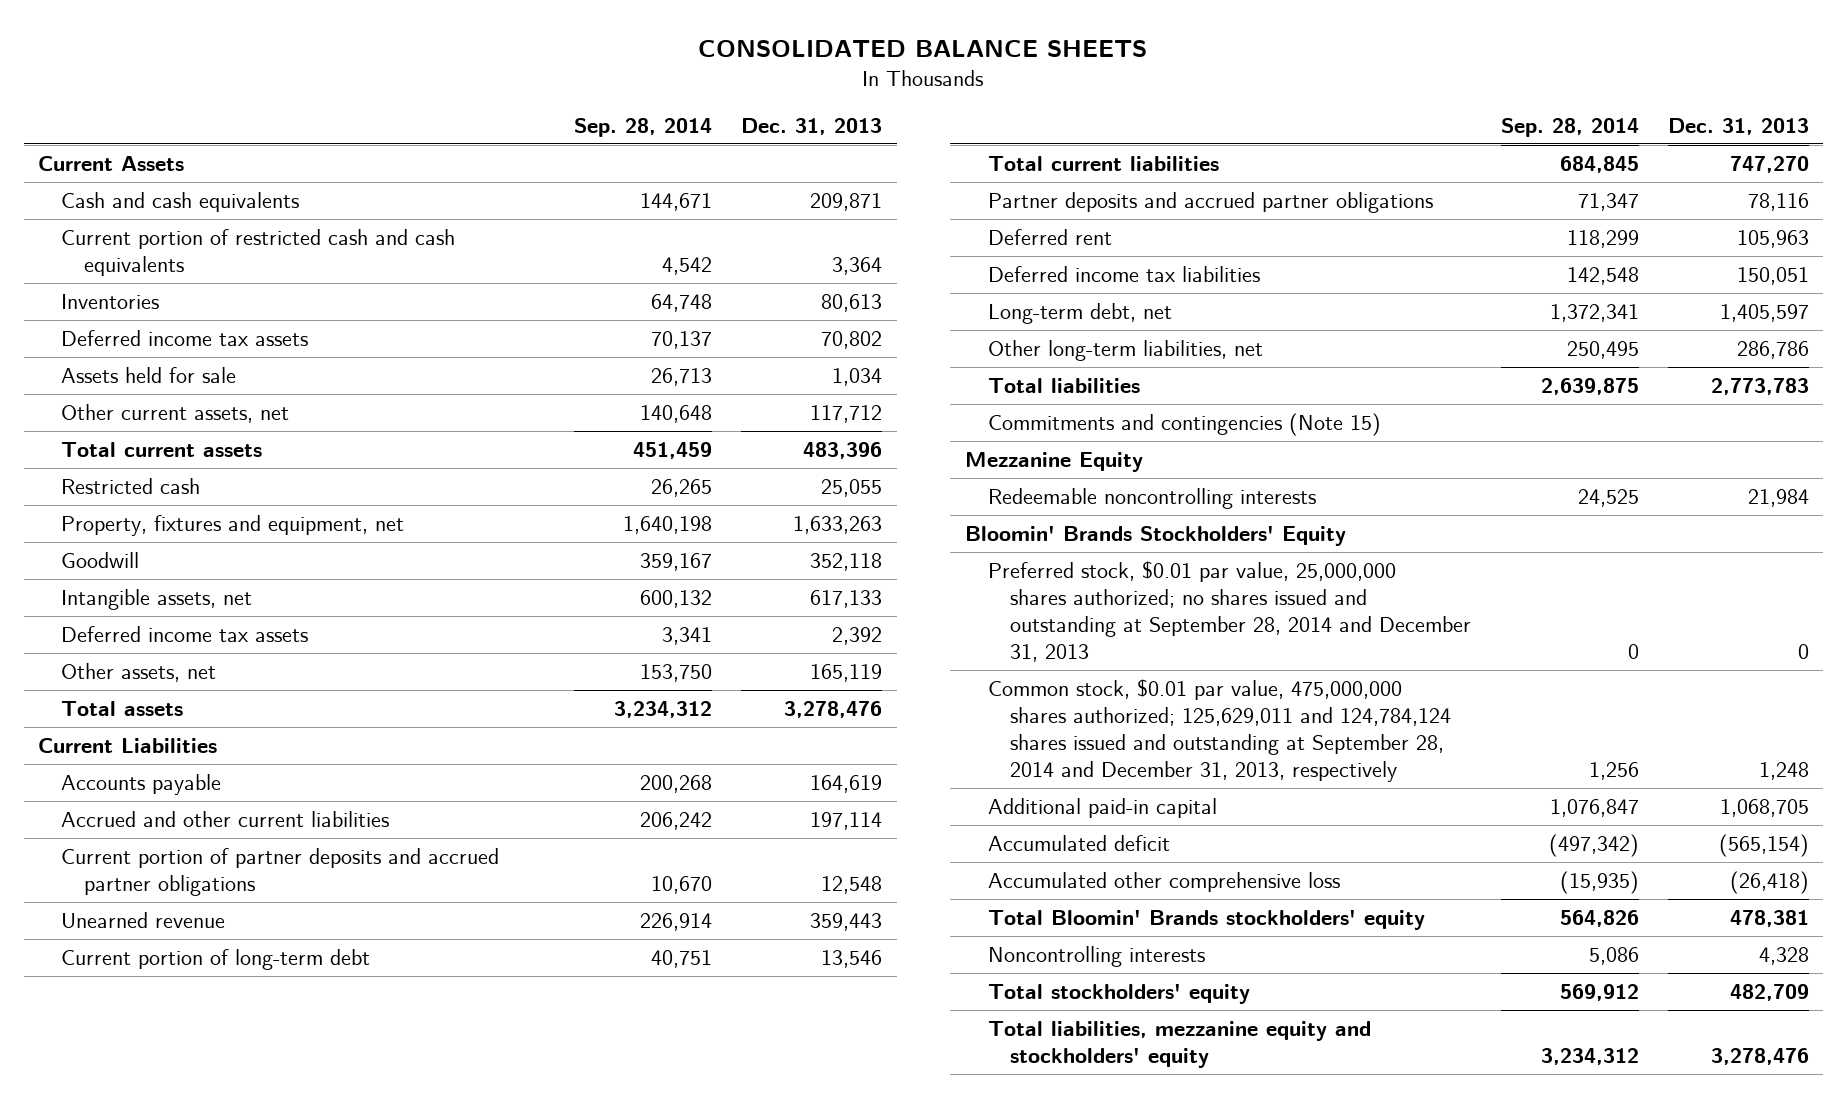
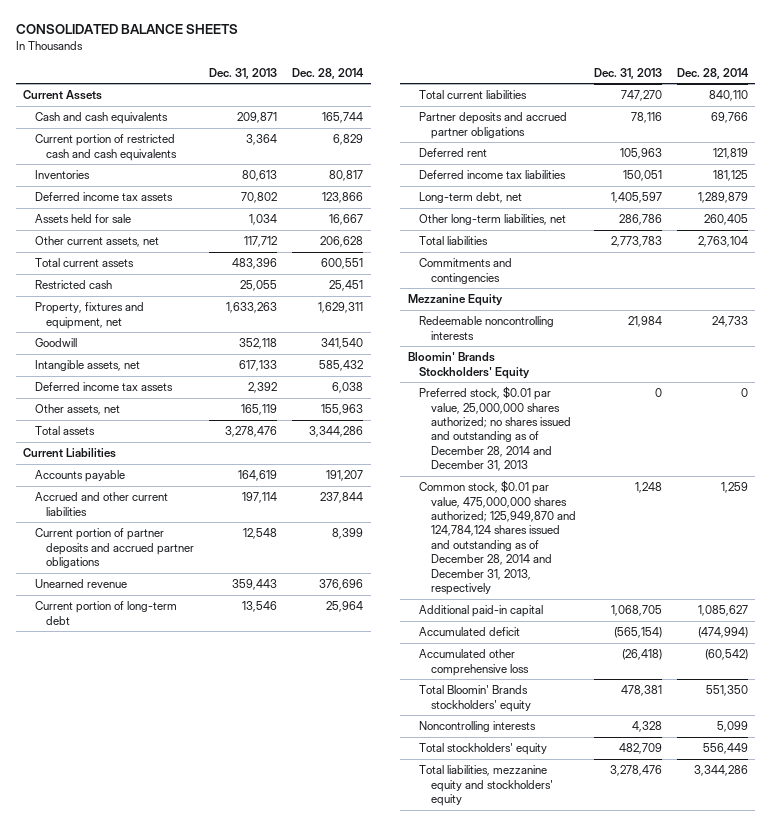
[574,118,713,138] Sep. 28, 2014 -> none
none -> [292,67,365,79] Dec. 28, 2014
[987,412,1381,436] Commitments and contingencies (Note 15) -> [419,258,513,284] Commitments and contingencies
[987,560,1472,662] Preferred stock, $0.01 par value, 25,000,000 shares authorized; no shares issued and outstanding at September 28, 2014 and December 31, 2013 -> [419,386,571,472] Preferred stock, $0.01 par value, 25,000,000 shares authorized; no shares issued and outstanding as of December 28, 2014 and December 31, 2013
[987,678,1452,782] Common stock, $0.01 par value, 475,000,000 shares authorized; 125,629,011 and 124,784,124 shares issued and outstanding at September 28, 2014 and December 31, 2013, respectively -> [419,480,576,596] Common stock, $0.01 par value, 475,000,000 shares authorized; 125,949,870 and 124,784,124 shares issued and outstanding as of December 28, 2014 and December 31, 2013, respectively

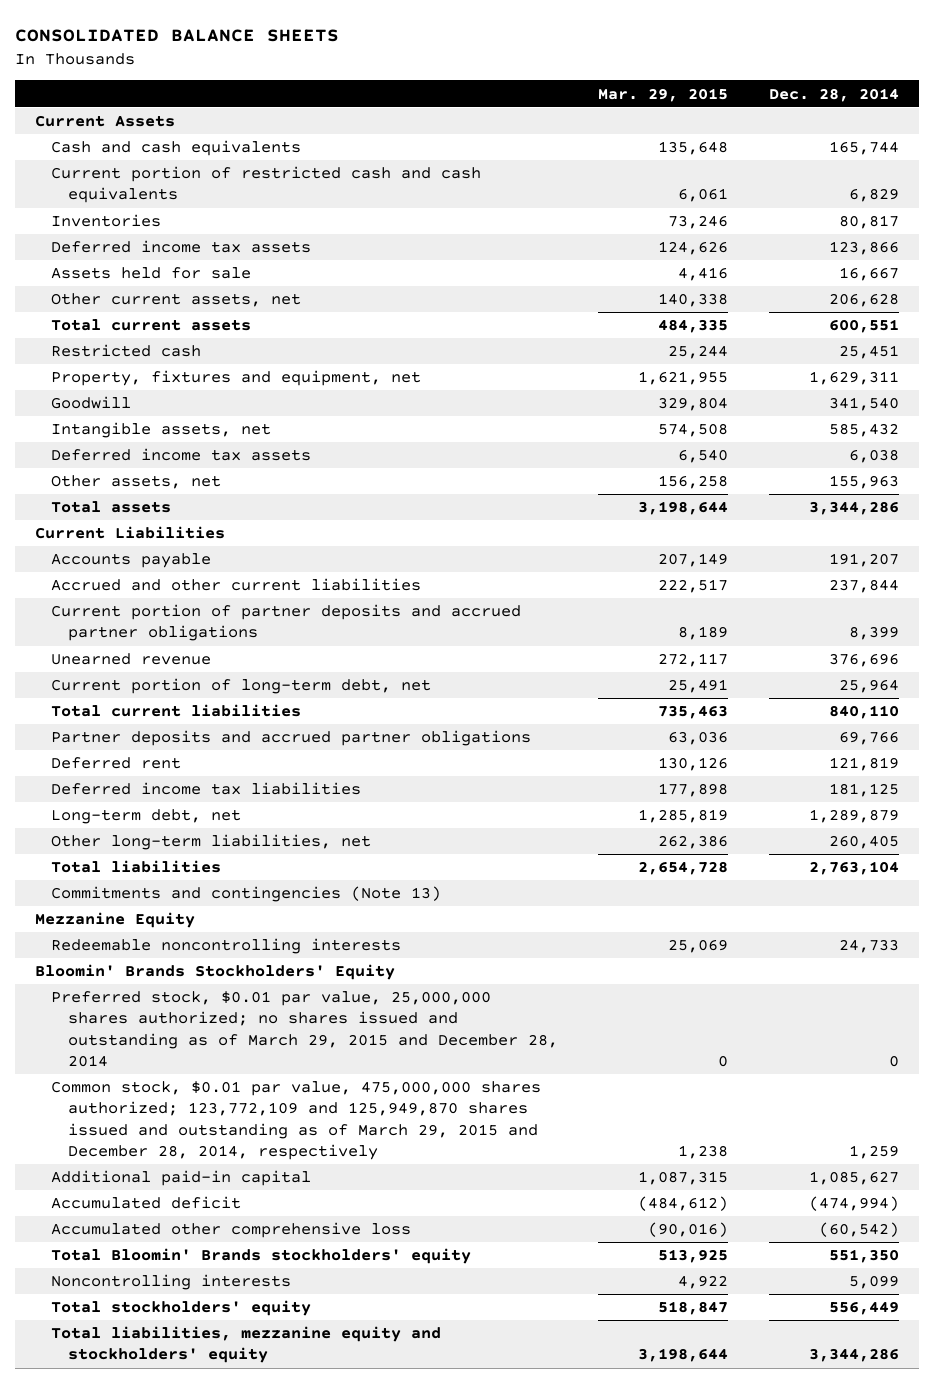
[209,67,278,79] Dec. 31, 2013 -> none
none -> [598,87,729,102] Mar. 29, 2015
[34,601,177,625] Current portion of long-term debt -> [51,678,432,695] Current portion of long-term debt, net
[419,258,513,284] Commitments and contingencies -> [51,886,442,903] Commitments and contingencies (Note 13)
[419,386,571,472] Preferred stock, $0.01 par value, 25,000,000 shares authorized; no shares issued and outstanding as of December 28, 2014 and December 31, 2013 -> [51,991,558,1068] Preferred stock, $0.01 par value, 25,000,000 shares authorized; no shares issued and outstanding as of March 29, 2015 and December 28, 2014
[419,480,576,596] Common stock, $0.01 par value, 475,000,000 shares authorized; 125,949,870 and 124,784,124 shares issued and outstanding as of December 28, 2014 and December 31, 2013, respectively -> [51,1081,542,1161] Common stock, $0.01 par value, 475,000,000 shares authorized; 123,772,109 and 125,949,870 shares issued and outstanding as of March 29, 2015 and December 28, 2014, respectively

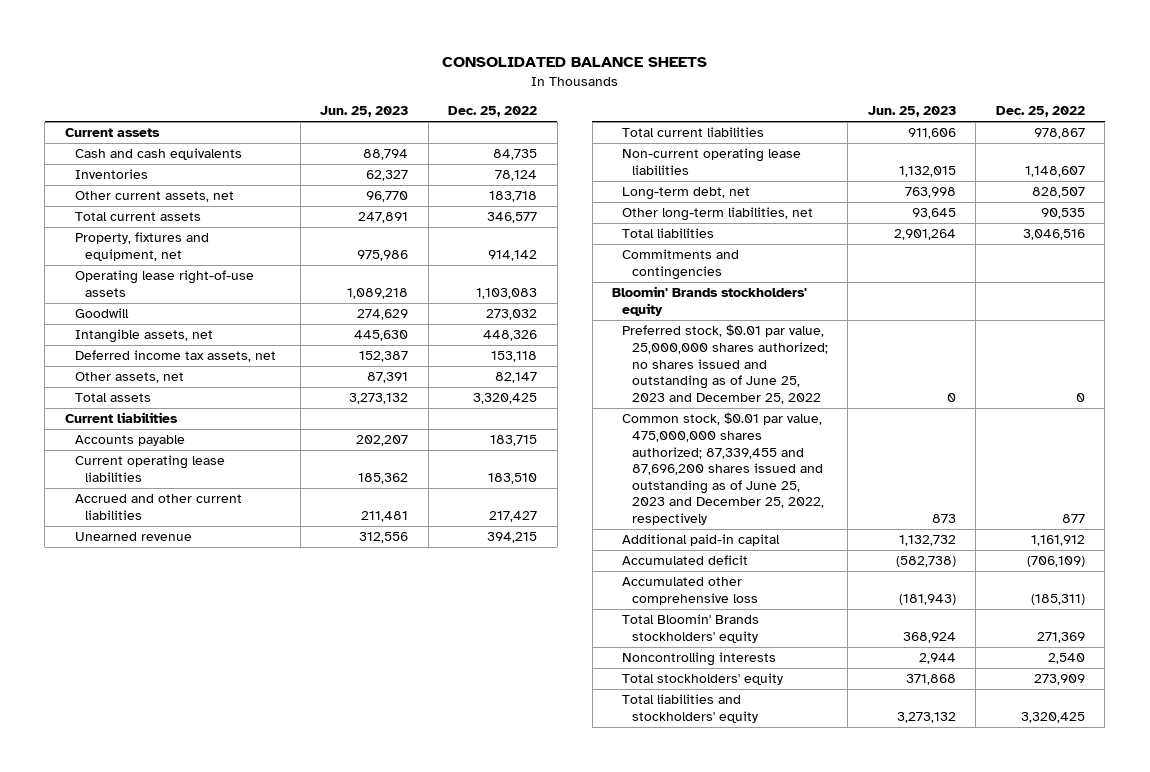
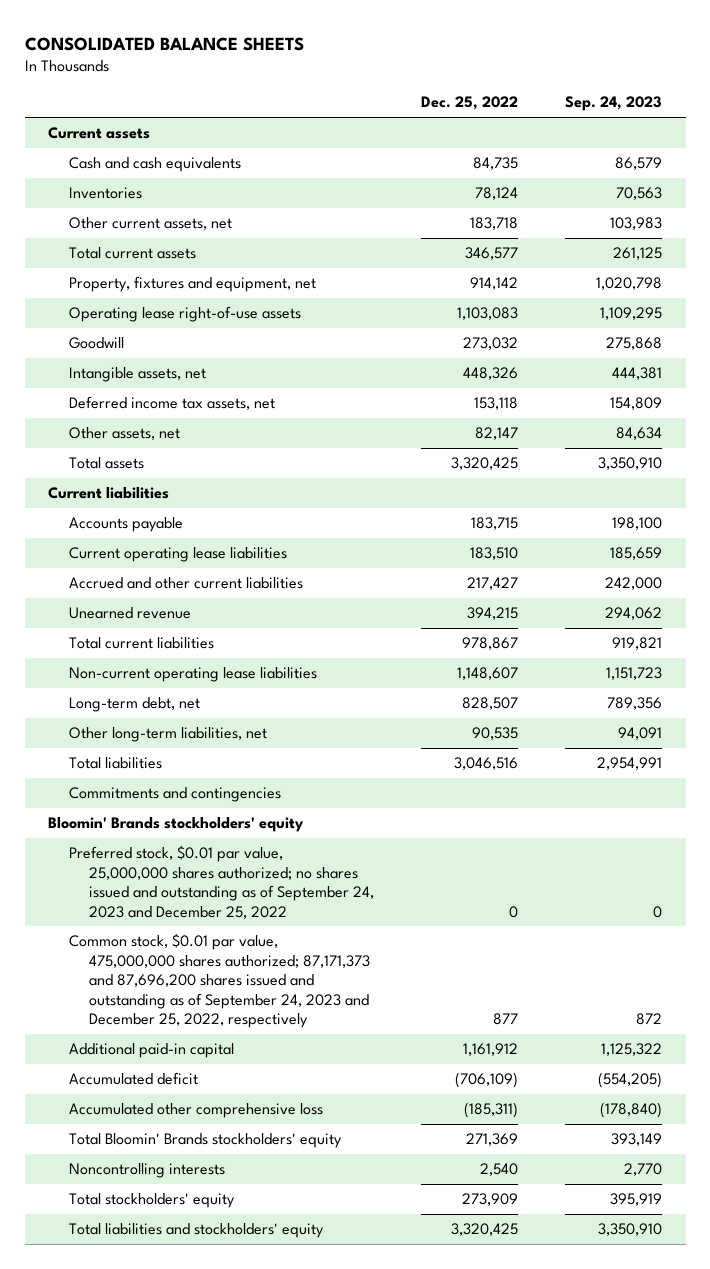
[320,106,409,118] Jun. 25, 2023 -> none
none -> [565,96,663,112] Sep. 24, 2023
[622,324,829,404] Preferred stock, $0.01 par value, 25,000,000 shares authorized; no shares issued and outstanding as of June 25, 2023 and December 25, 2022 -> [68,845,375,919] Preferred stock, $0.01 par value, 25,000,000 shares authorized; no shares issued and outstanding as of September 24, 2023 and December 25, 2022
[622,412,825,525] Common stock, $0.01 par value, 475,000,000 shares authorized; 87,339,455 and 87,696,200 shares issued and outstanding as of June 25, 2023 and December 25, 2022, respectively -> [68,933,371,1029] Common stock, $0.01 par value, 475,000,000 shares authorized; 87,171,373 and 87,696,200 shares issued and outstanding as of September 24, 2023 and December 25, 2022, respectively

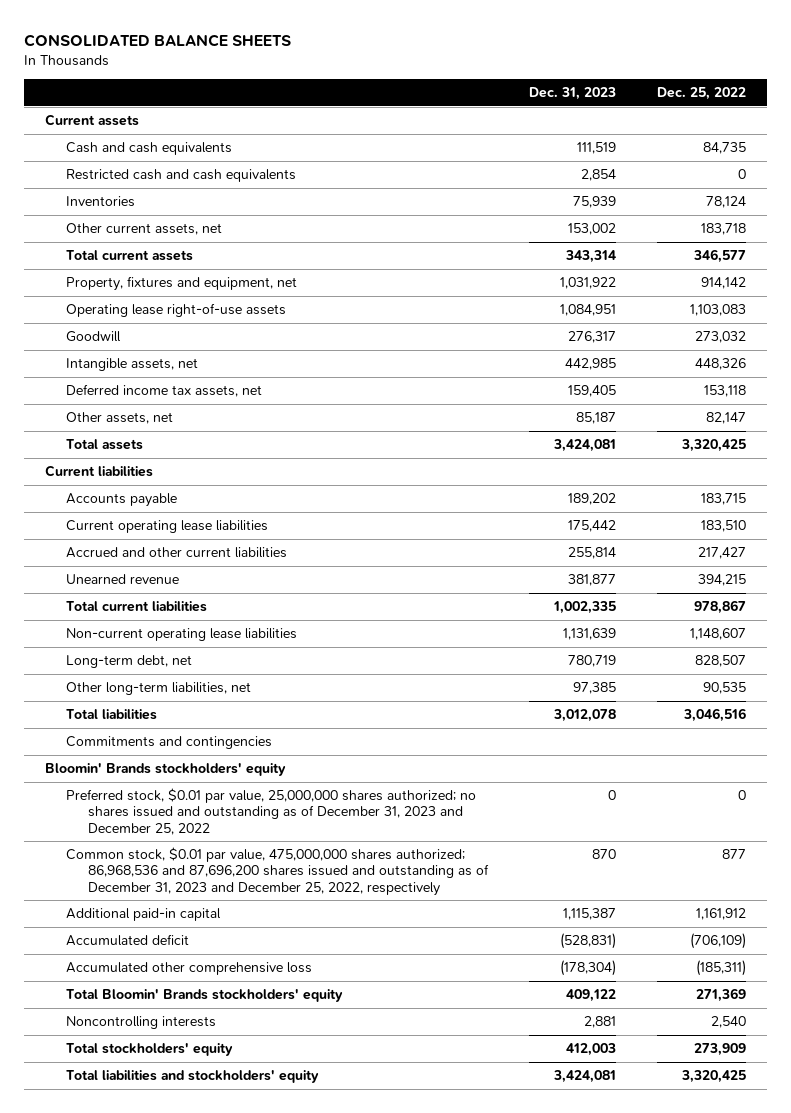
[565,96,663,112] Sep. 24, 2023 -> none
none -> [528,87,616,101] Dec. 31, 2023
none -> [66,169,297,183] Restricted cash and cash equivalents
[68,845,375,919] Preferred stock, $0.01 par value, 25,000,000 shares authorized; no shares issued and outstanding as of September 24, 2023 and December 25, 2022 -> [66,788,477,835] Preferred stock, $0.01 par value, 25,000,000 shares authorized; no shares issued and outstanding as of December 31, 2023 and December 25, 2022
[68,933,371,1029] Common stock, $0.01 par value, 475,000,000 shares authorized; 87,171,373 and 87,696,200 shares issued and outstanding as of September 24, 2023 and December 25, 2022, respectively -> [66,847,489,896] Common stock, $0.01 par value, 475,000,000 shares authorized; 86,968,536 and 87,696,200 shares issued and outstanding as of December 31, 2023 and December 25, 2022, respectively

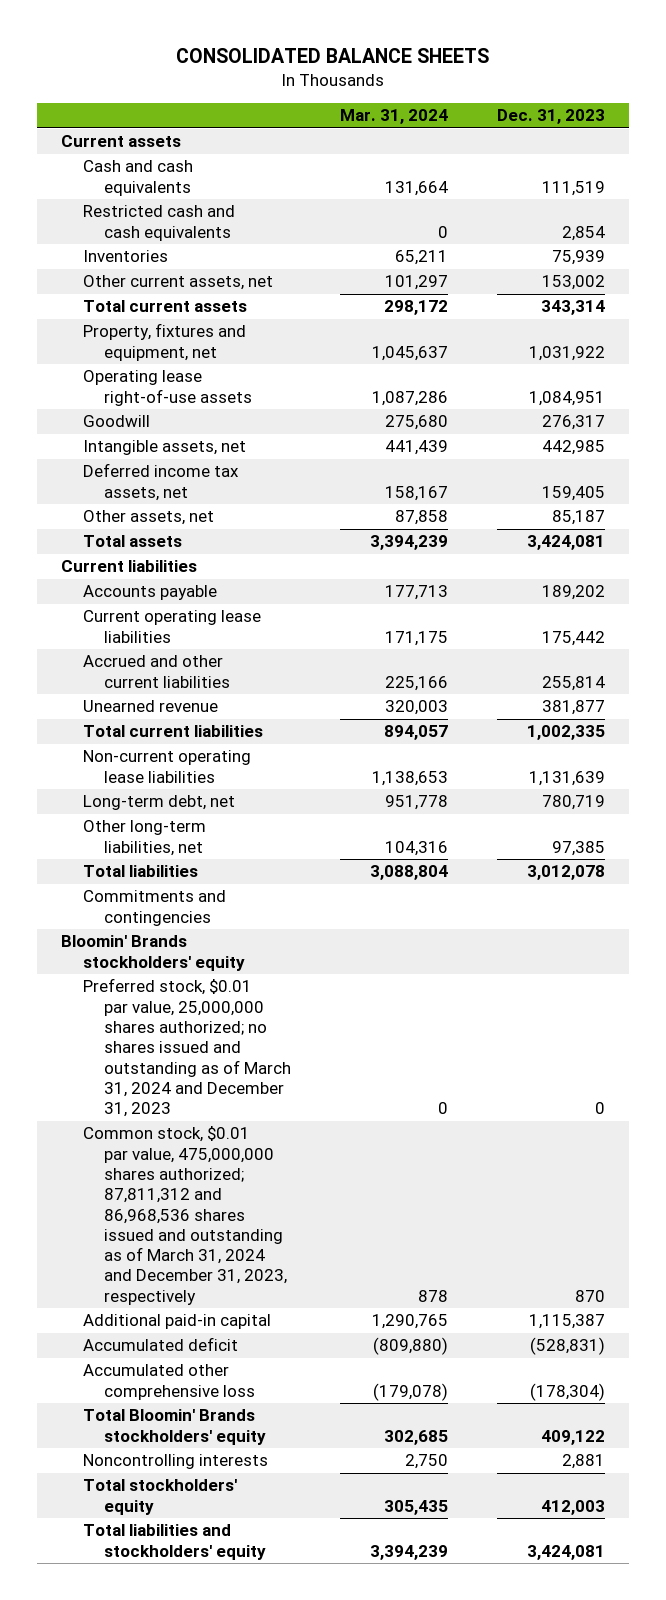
[657,87,747,101] Dec. 25, 2022 -> none
none -> [340,109,449,125] Mar. 31, 2024
[66,788,477,835] Preferred stock, $0.01 par value, 25,000,000 shares authorized; no shares issued and outstanding as of December 31, 2023 and December 25, 2022 -> [82,978,292,1118] Preferred stock, $0.01 par value, 25,000,000 shares authorized; no shares issued and outstanding as of March 31, 2024 and December 31, 2023
[66,847,489,896] Common stock, $0.01 par value, 475,000,000 shares authorized; 86,968,536 and 87,696,200 shares issued and outstanding as of December 31, 2023 and December 25, 2022, respectively -> [82,1126,288,1305] Common stock, $0.01 par value, 475,000,000 shares authorized; 87,811,312 and 86,968,536 shares issued and outstanding as of March 31, 2024 and December 31, 2023, respectively

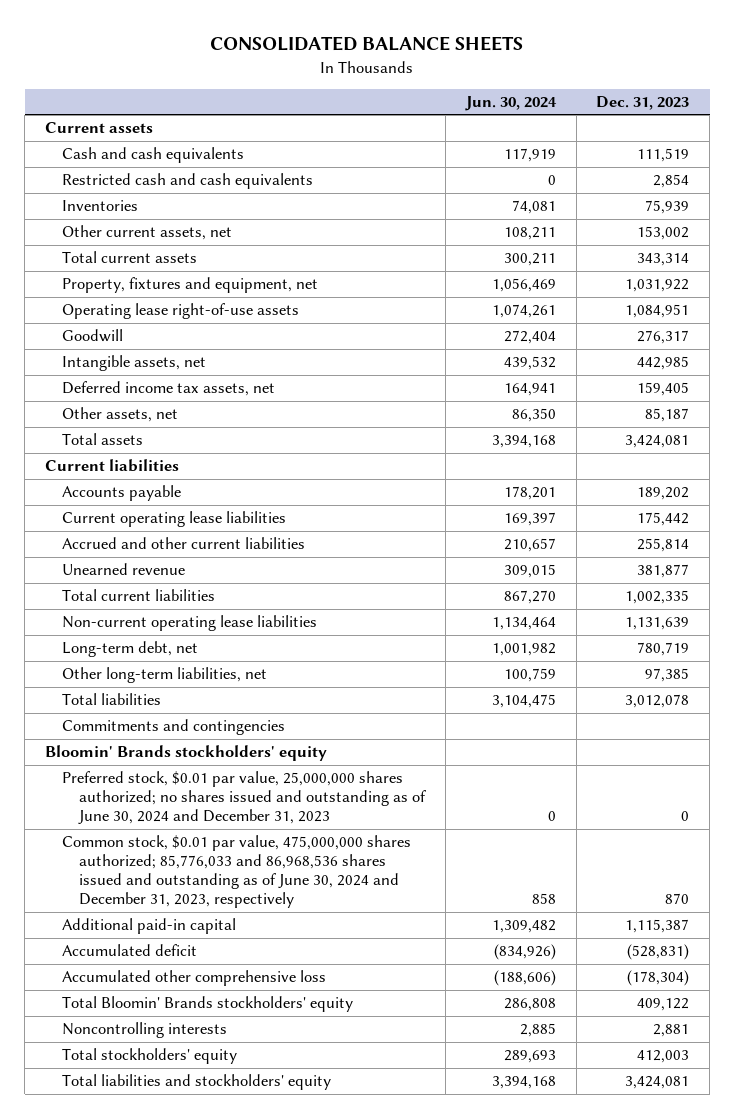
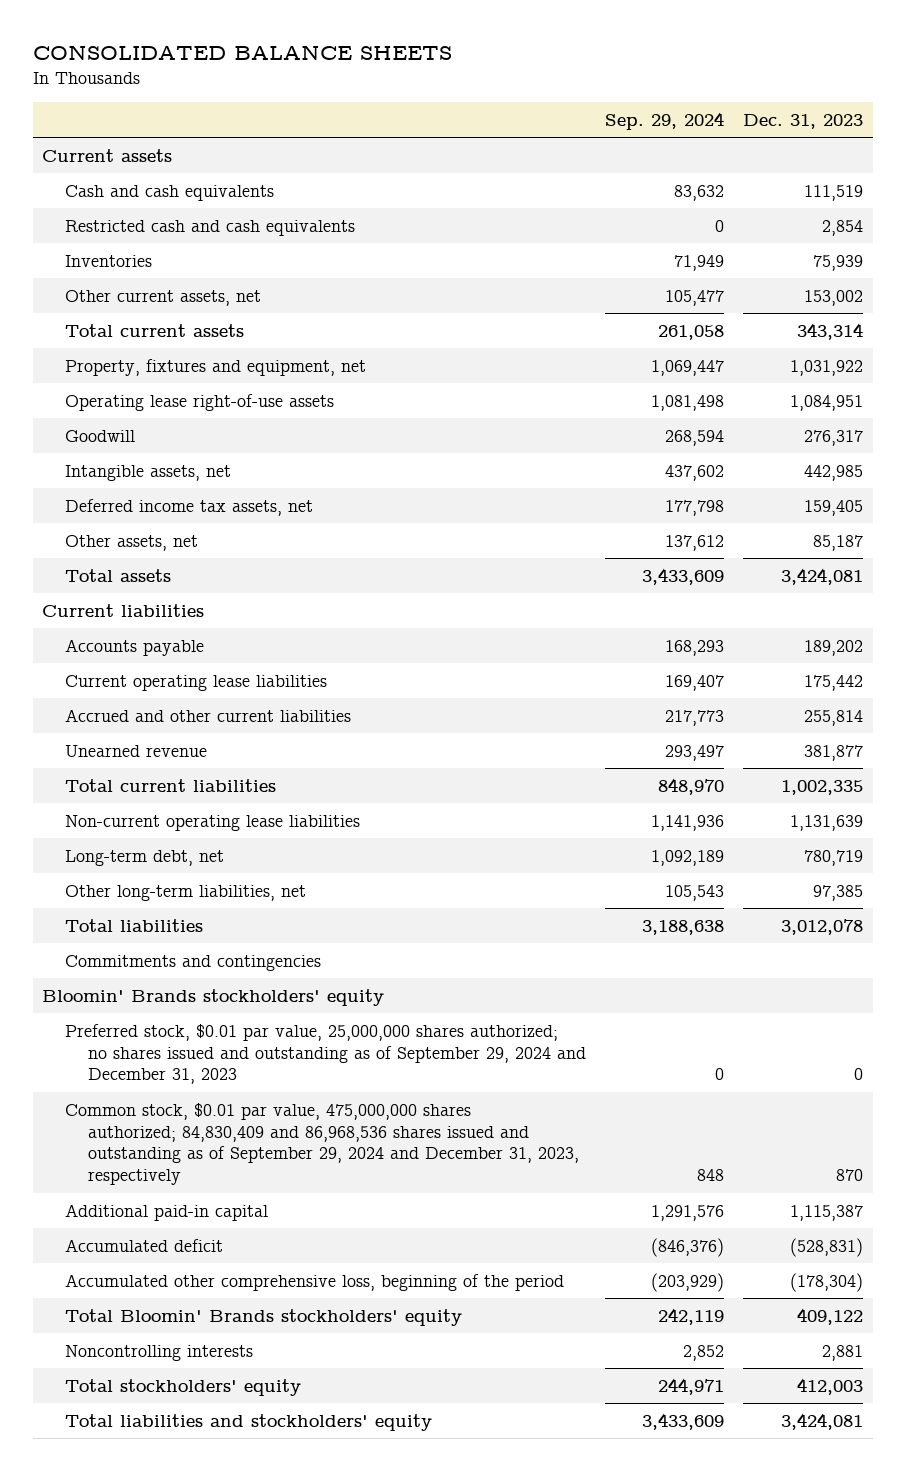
[464,96,557,112] Jun. 30, 2024 -> none
none -> [604,111,724,130] Sep. 29, 2024
[62,771,426,825] Preferred stock, $0.01 par value, 25,000,000 shares authorized; no shares issued and outstanding as of June 30, 2024 and December 31, 2023 -> [65,1023,586,1085] Preferred stock, $0.01 par value, 25,000,000 shares authorized; no shares issued and outstanding as of September 29, 2024 and December 31, 2023
[62,835,412,909] Common stock, $0.01 par value, 475,000,000 shares authorized; 85,776,033 and 86,968,536 shares issued and outstanding as of June 30, 2024 and December 31, 2023, respectively -> [65,1102,579,1186] Common stock, $0.01 par value, 475,000,000 shares authorized; 84,830,409 and 86,968,536 shares issued and outstanding as of September 29, 2024 and December 31, 2023, respectively
[62,970,327,987] Accumulated other comprehensive loss -> [65,1273,565,1291] Accumulated other comprehensive loss, beginning of the period

